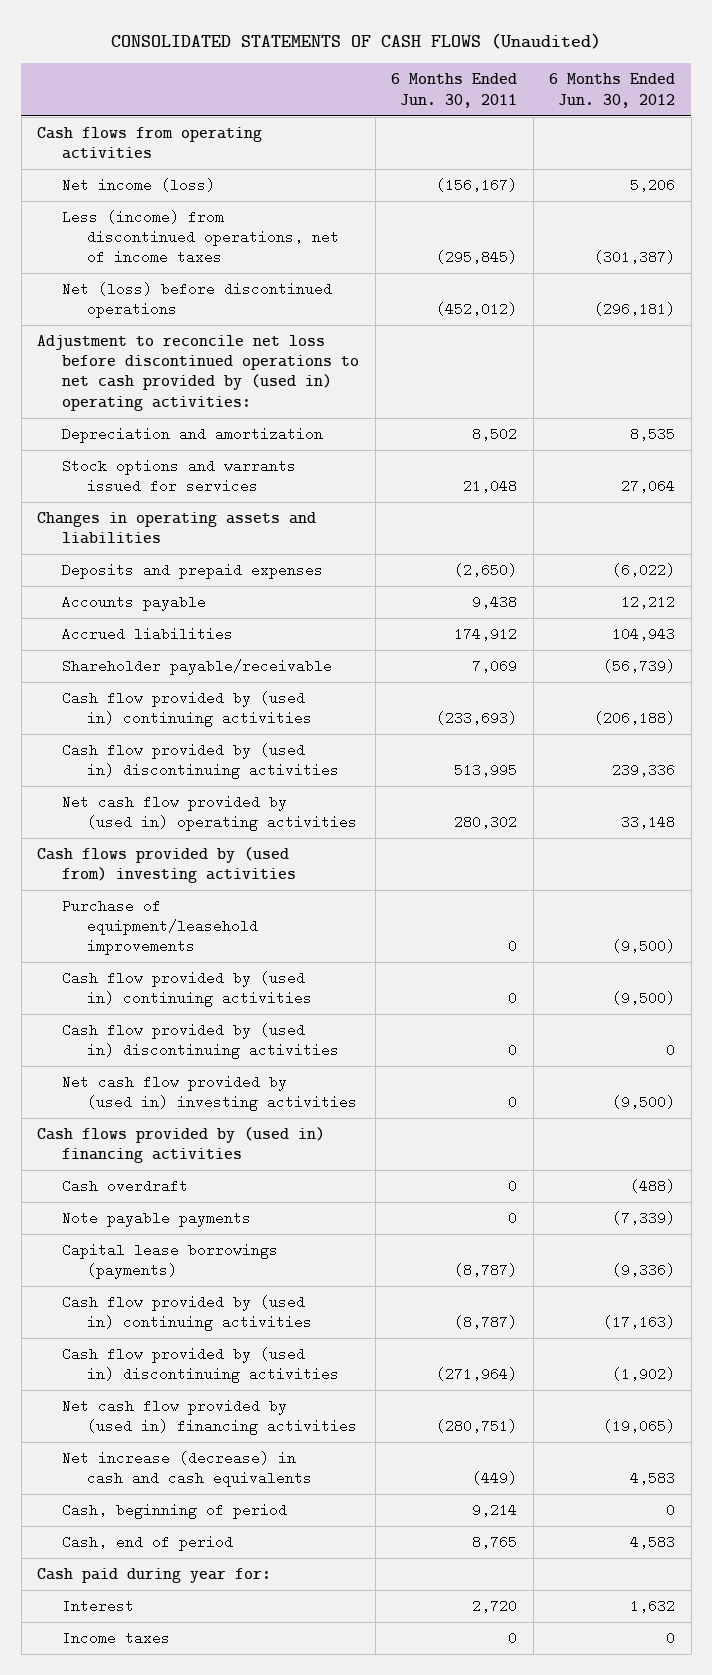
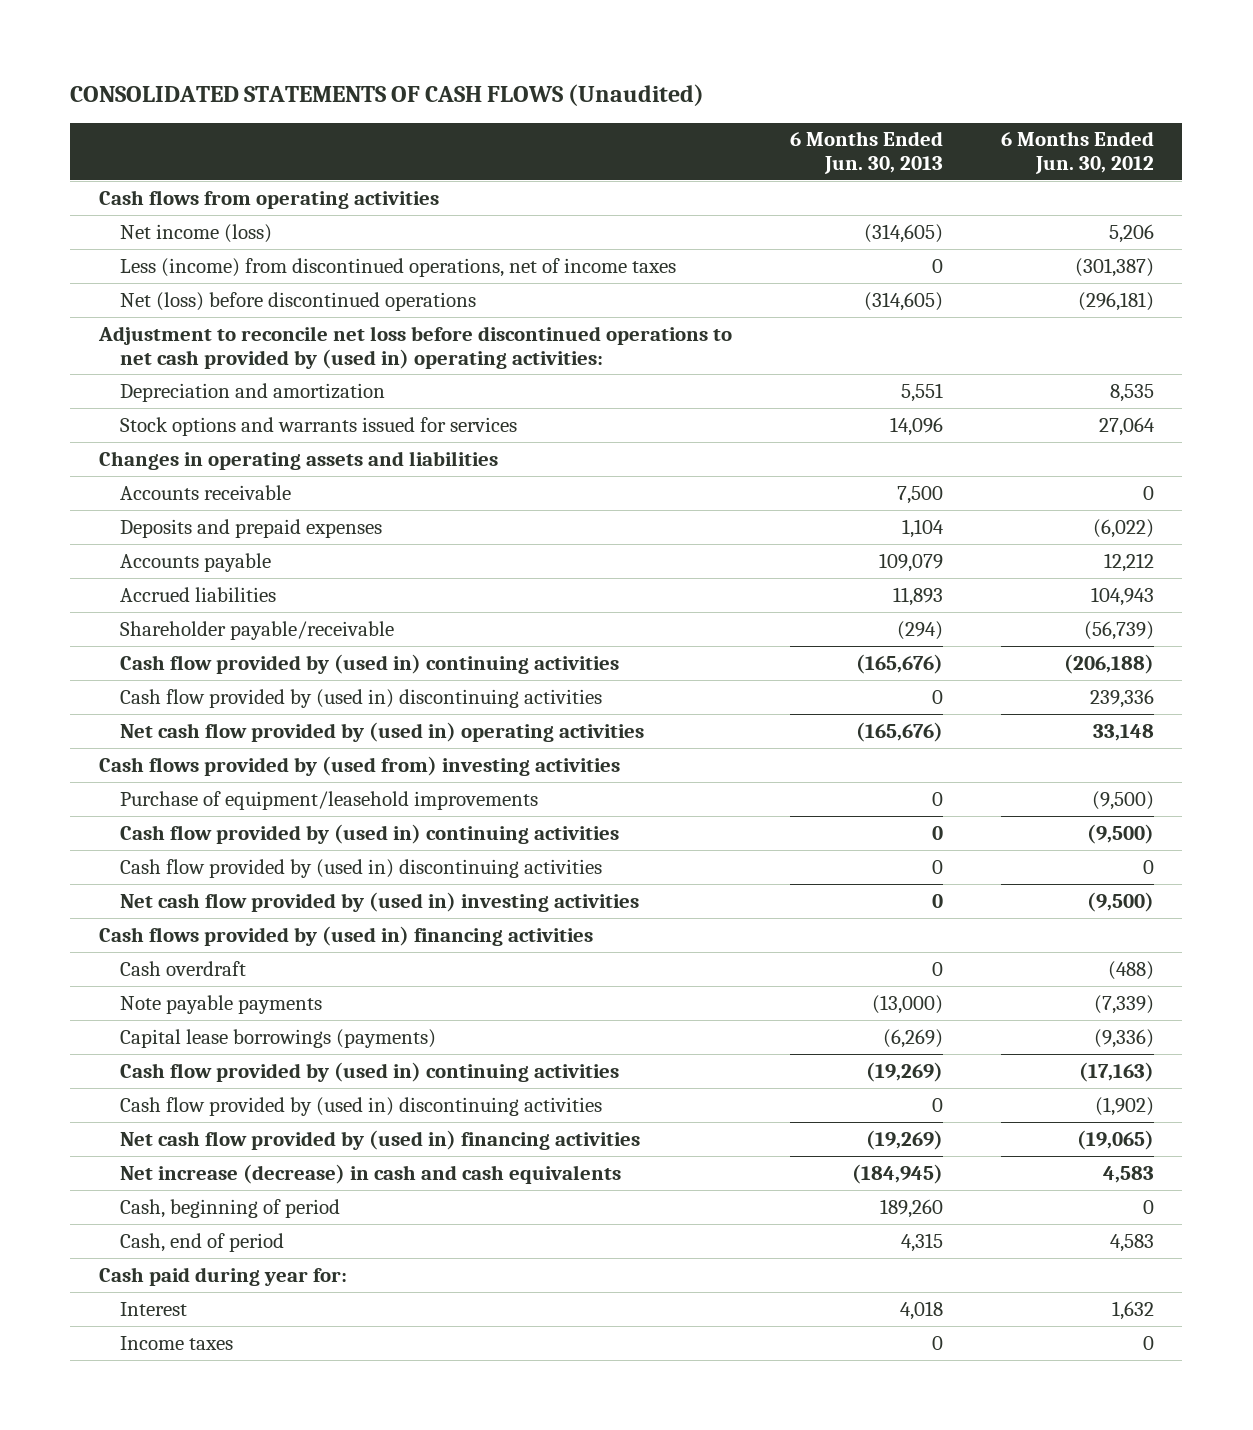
[391,73,518,108] 6 Months Ended Jun. 30, 2011 -> none
none -> [789,131,943,175] 6 Months Ended Jun. 30, 2013
none -> [120,484,292,500] Accounts receivable

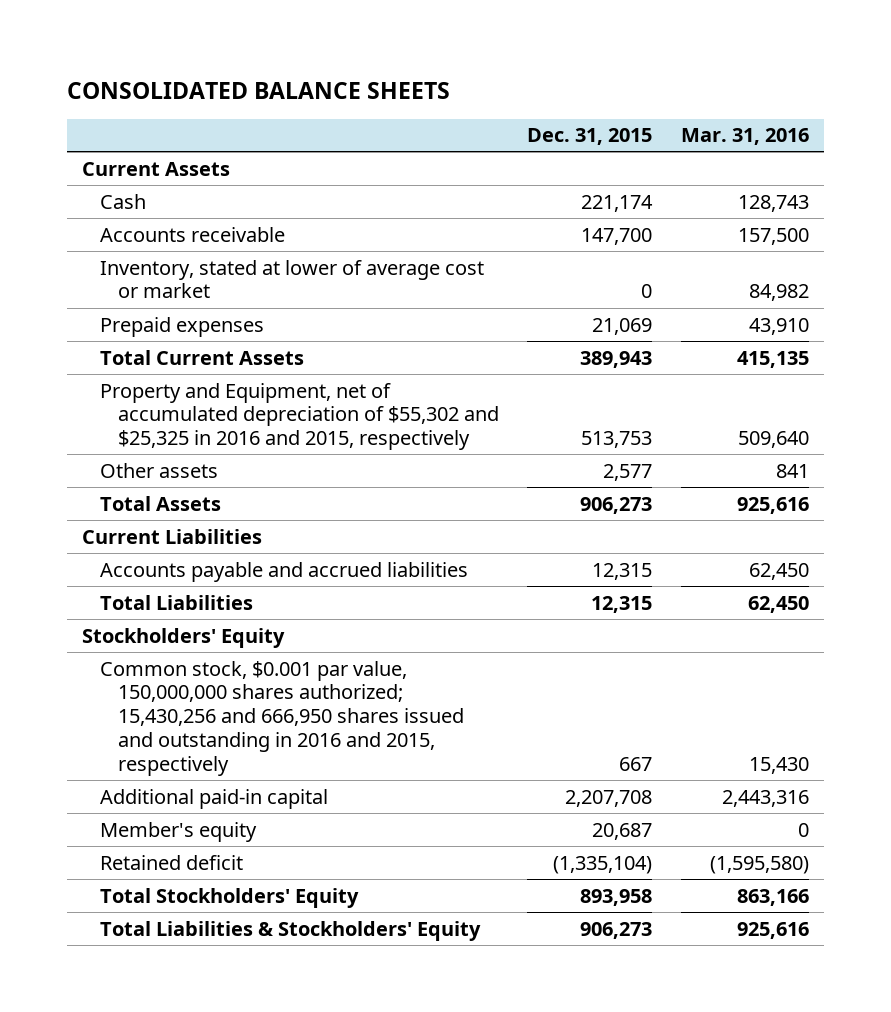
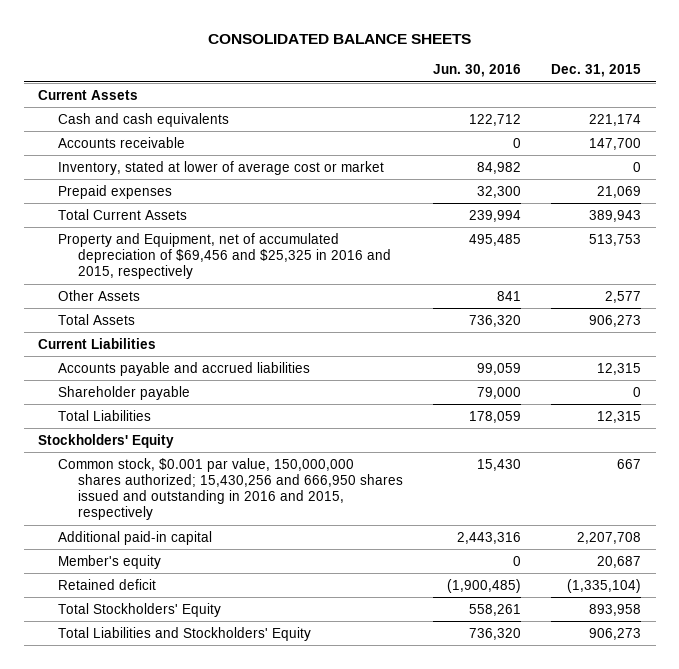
[681,128,810,146] Mar. 31, 2016 -> none
none -> [433,64,522,78] Jun. 30, 2016
[99,193,146,209] Cash -> [58,112,230,127] Cash and cash equivalents
[99,382,499,451] Property and Equipment, net of accumulated depreciation of $55,302 and $25,325 in 2016 and 2015, respectively -> [58,232,392,280] Property and Equipment, net of accumulated depreciation of $69,456 and $25,325 in 2016 and 2015, respectively
[99,462,218,478] Other assets -> [58,289,141,301] Other Assets
none -> [58,385,191,400] Shareholder payable
[99,920,481,941] Total Liabilities & Stockholders' Equity -> [58,626,312,641] Total Liabilities and Stockholders' Equity

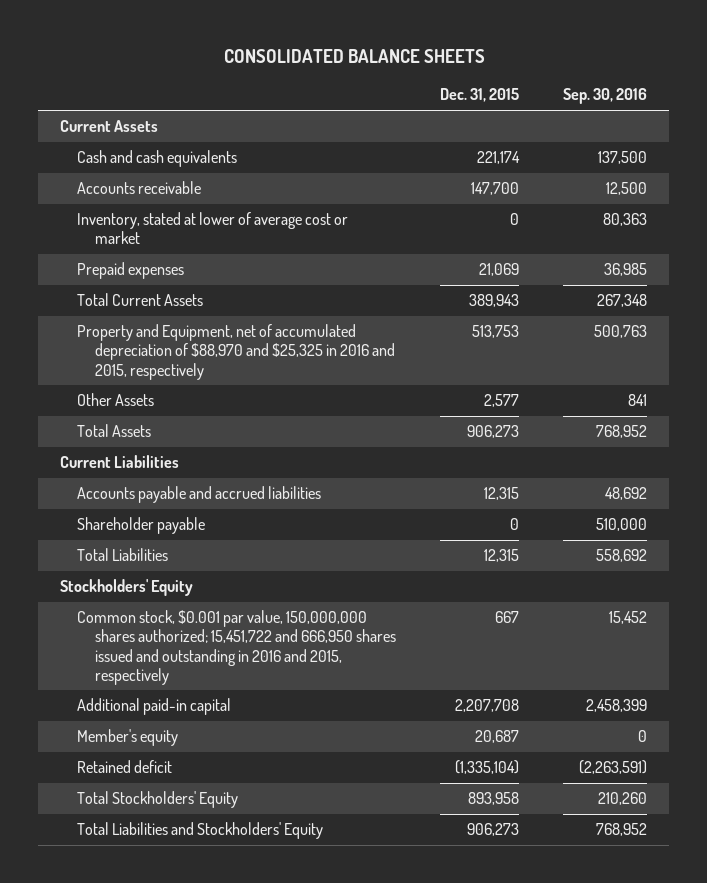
[433,64,522,78] Jun. 30, 2016 -> none
none -> [562,88,647,105] Sep. 30, 2016
[58,232,392,280] Property and Equipment, net of accumulated depreciation of $69,456 and $25,325 in 2016 and 2015, respectively -> [77,324,395,380] Property and Equipment, net of accumulated depreciation of $88,970 and $25,325 in 2016 and 2015, respectively
[58,457,404,521] Common stock, $0.001 par value, 150,000,000 shares authorized; 15,430,256 and 666,950 shares issued and outstanding in 2016 and 2015, respectively -> [77,610,396,685] Common stock, $0.001 par value, 150,000,000 shares authorized; 15,451,722 and 666,950 shares issued and outstanding in 2016 and 2015, respectively

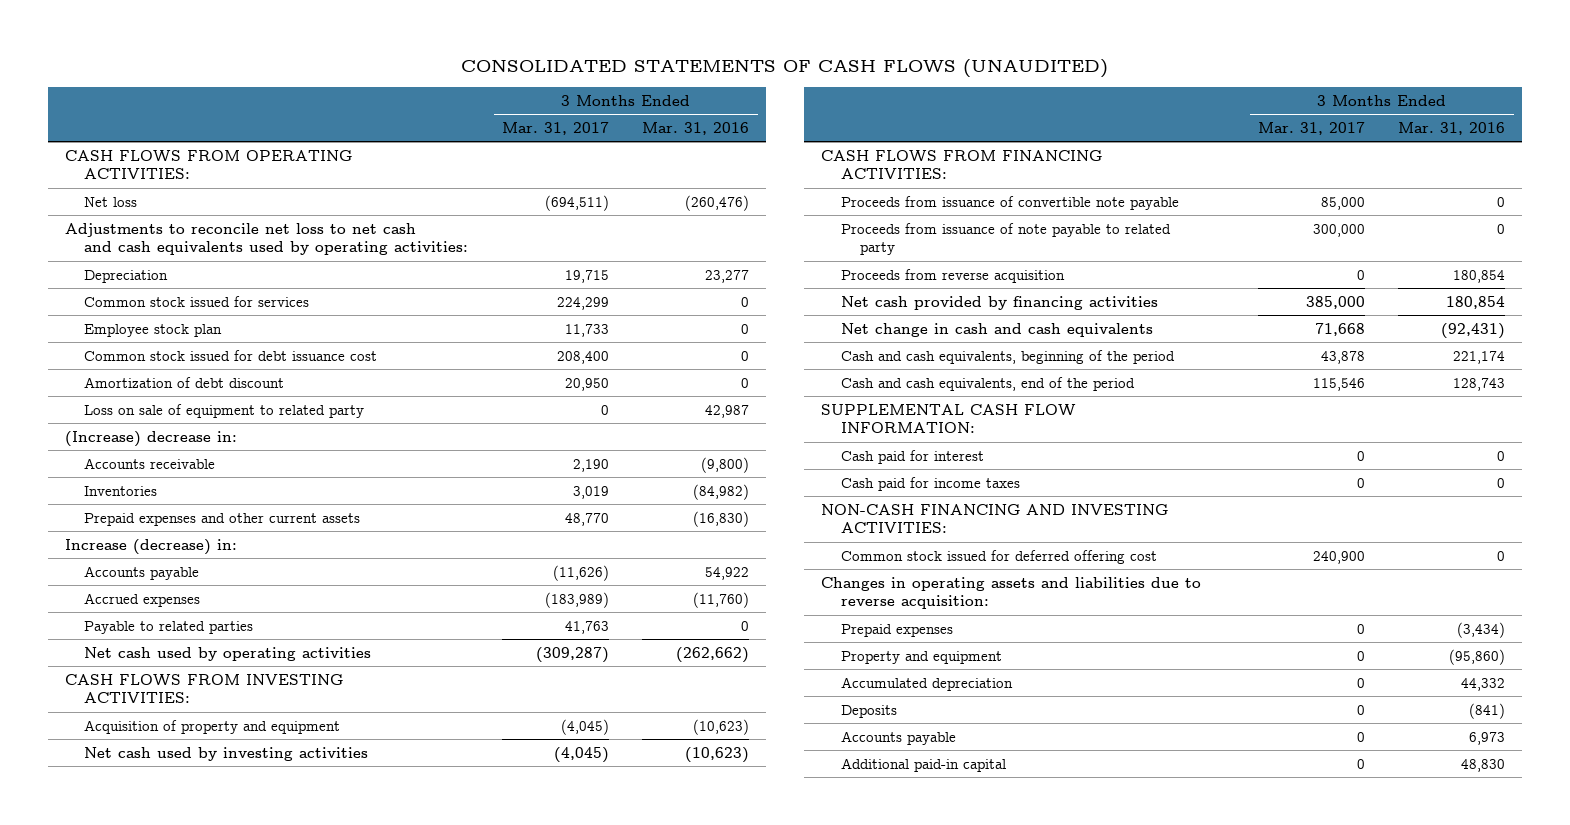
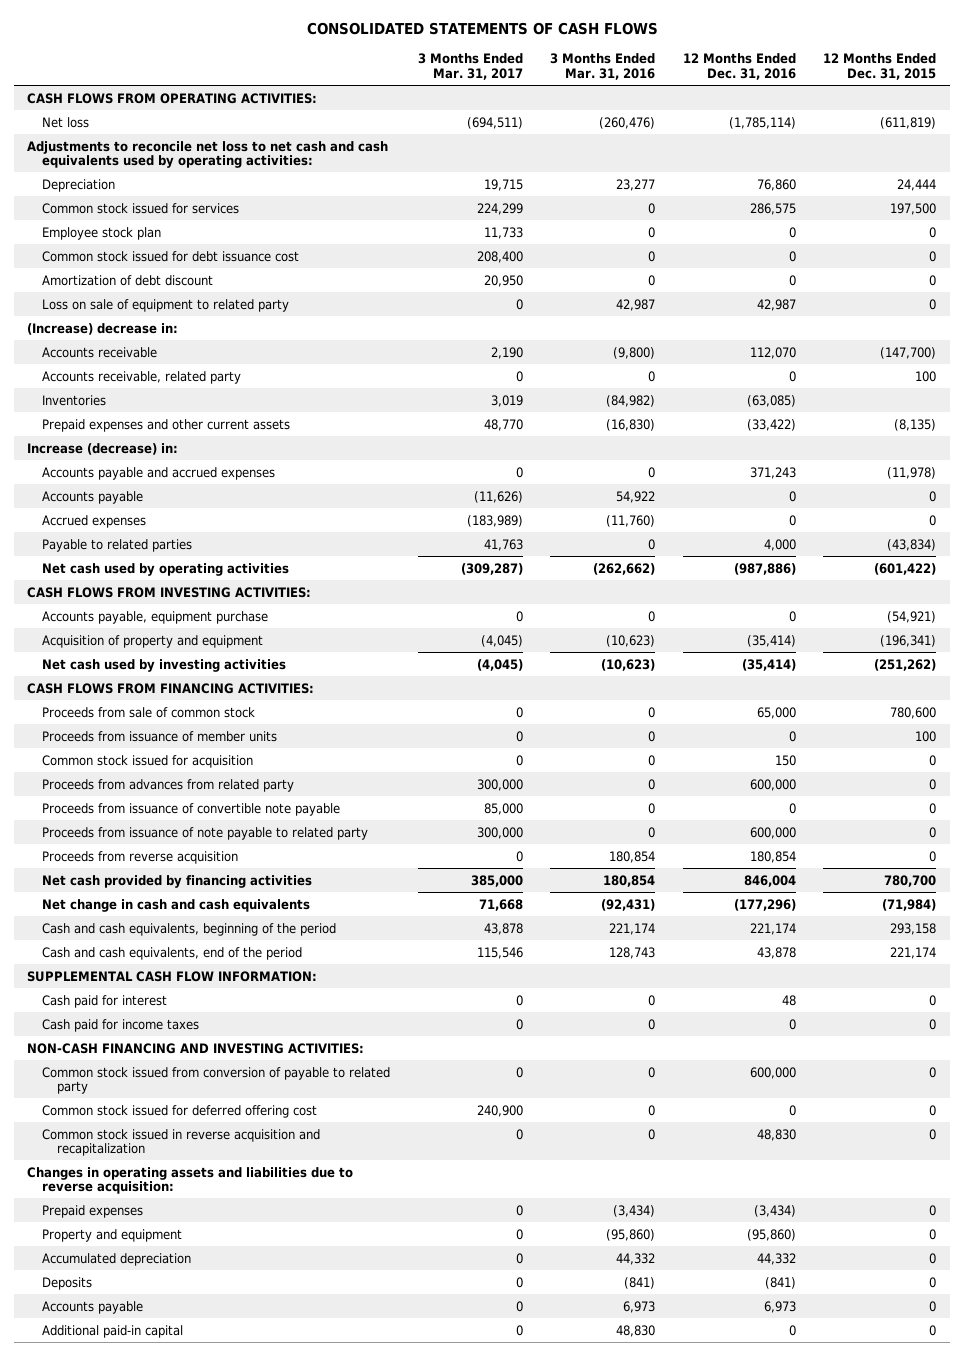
[461,58,1109,78] CONSOLIDATED STATEMENTS OF CASH FLOWS (UNAUDITED) -> [306,21,658,35] CONSOLIDATED STATEMENTS OF CASH FLOWS
none -> [682,53,796,80] 12 Months Ended Dec. 31, 2016
none -> [823,53,937,80] 12 Months Ended Dec. 31, 2015
none -> [42,370,242,384] Accounts receivable, related party
none -> [42,466,276,480] Accounts payable and accrued expenses
none -> [42,610,269,624] Accounts payable, equipment purchase
none -> [42,706,256,718] Proceeds from sale of common stock
none -> [42,730,278,742] Proceeds from issuance of member units
none -> [42,754,254,768] Common stock issued for acquisition
none -> [42,778,295,792] Proceeds from advances from related party
none -> [42,1066,391,1095] Common stock issued from conversion of payable to related party
none -> [42,1128,321,1157] Common stock issued in reverse acquisition and recapitalization

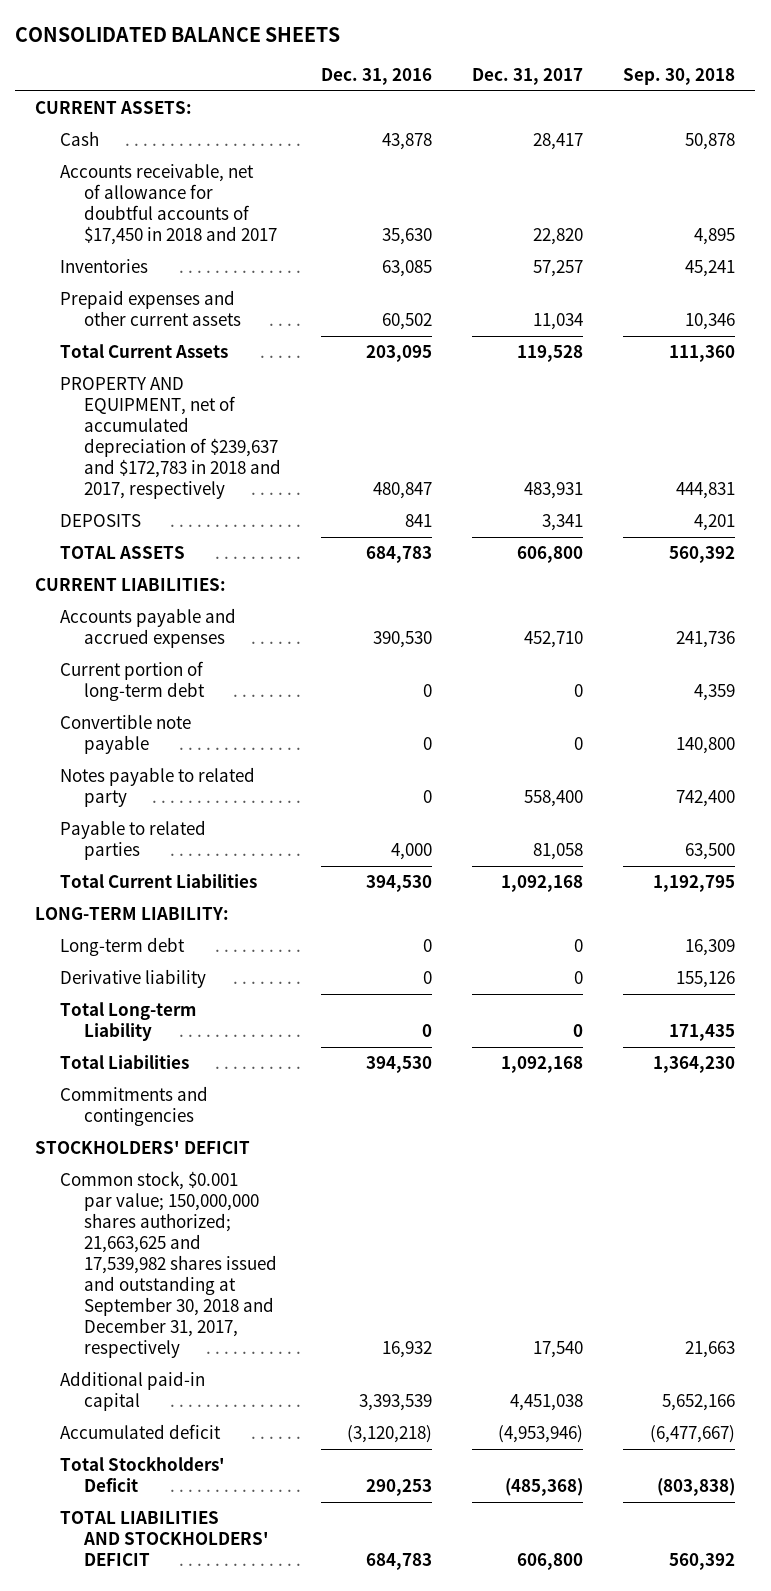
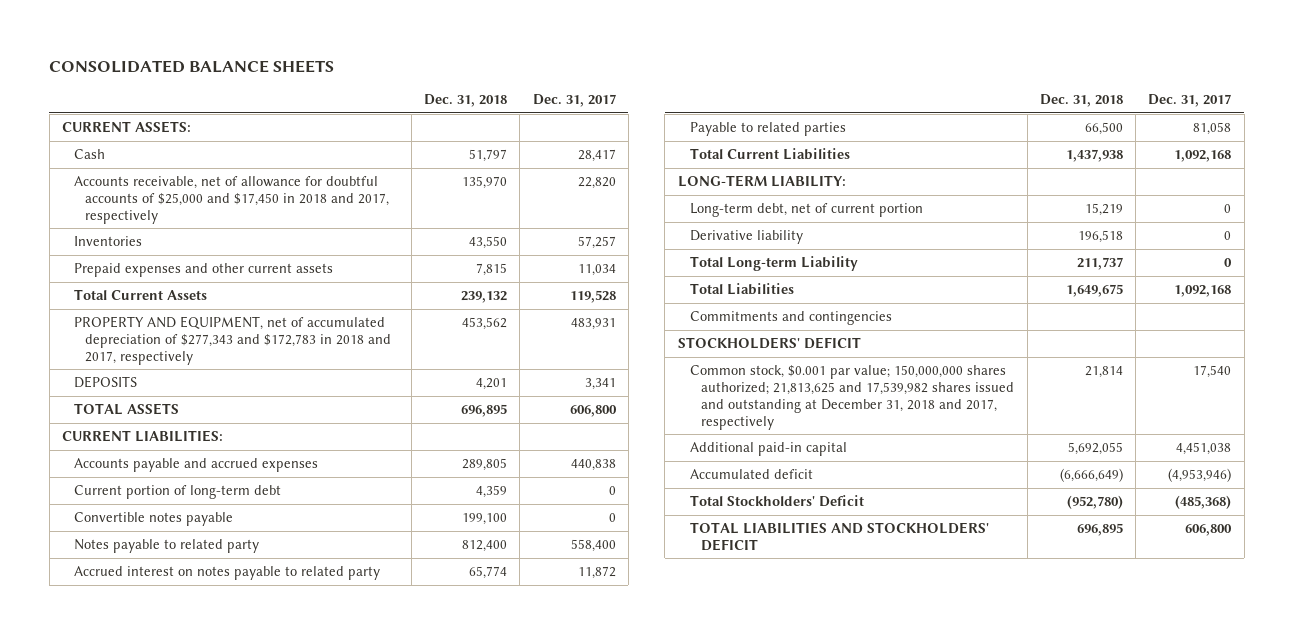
[321,68,433,86] Dec. 31, 2016 -> none
[623,68,736,86] Sep. 30, 2018 -> none
none -> [424,94,508,108] Dec. 31, 2018
[59,163,277,246] Accounts receivable, net of allowance for doubtful accounts of $17,450 in 2018 and 2017 -> [73,176,390,224] Accounts receivable, net of allowance for doubtful accounts of $25,000 and $17,450 in 2018 and 2017, respectively
[59,377,281,500] PROPERTY AND EQUIPMENT, net of accumulated depreciation of $239,637 and $172,783 in 2018 and 2017, respectively -> [73,316,392,365] PROPERTY AND EQUIPMENT, net of accumulated depreciation of $277,343 and $172,783 in 2018 and 2017, respectively
[524,631,584,649] 452,710 -> [570,459,616,472] 440,838
[59,714,191,755] Convertible note payable -> [73,512,233,527] Convertible notes payable
none -> [73,566,380,581] Accrued interest on notes payable to related party
[59,937,185,957] Long-term debt -> [689,203,923,218] Long-term debt, net of current portion
[59,1171,277,1359] Common stock, $0.001 par value; 150,000,000 shares authorized; 21,663,625 and 17,539,982 shares issued and outstanding at September 30, 2018 and December 31, 2017, respectively -> [689,365,1015,430] Common stock, $0.001 par value; 150,000,000 shares authorized; 21,813,625 and 17,539,982 shares issued and outstanding at December 31, 2018 and 2017, respectively

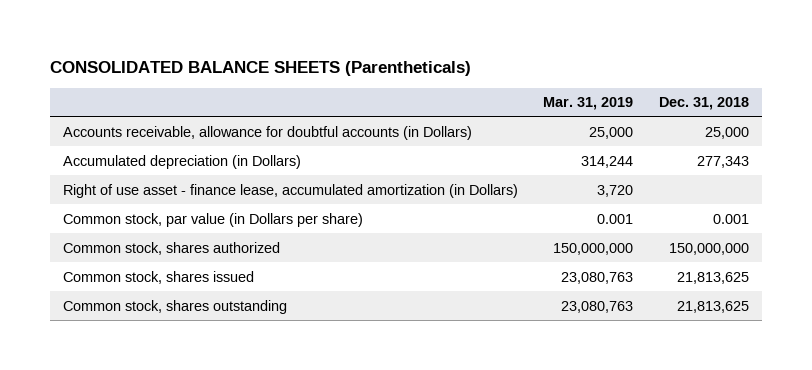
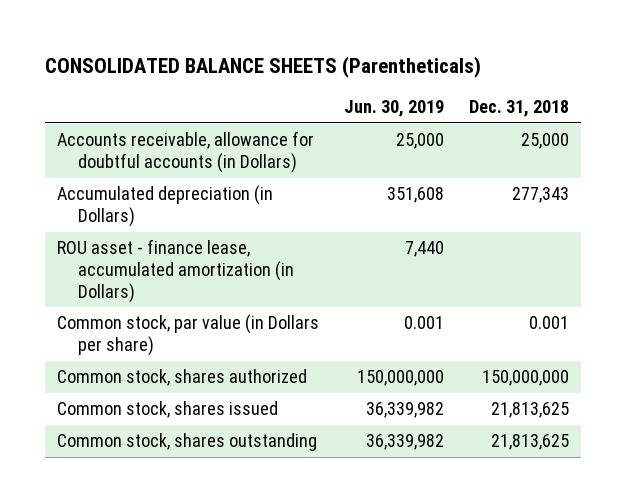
[543,97,634,111] Mar. 31, 2019 -> none
none -> [344,99,445,117] Jun. 30, 2019
[62,183,518,198] Right of use asset - finance lease, accumulated amortization (in Dollars) -> [57,239,295,303] ROU asset - finance lease, accumulated amortization (in Dollars)

